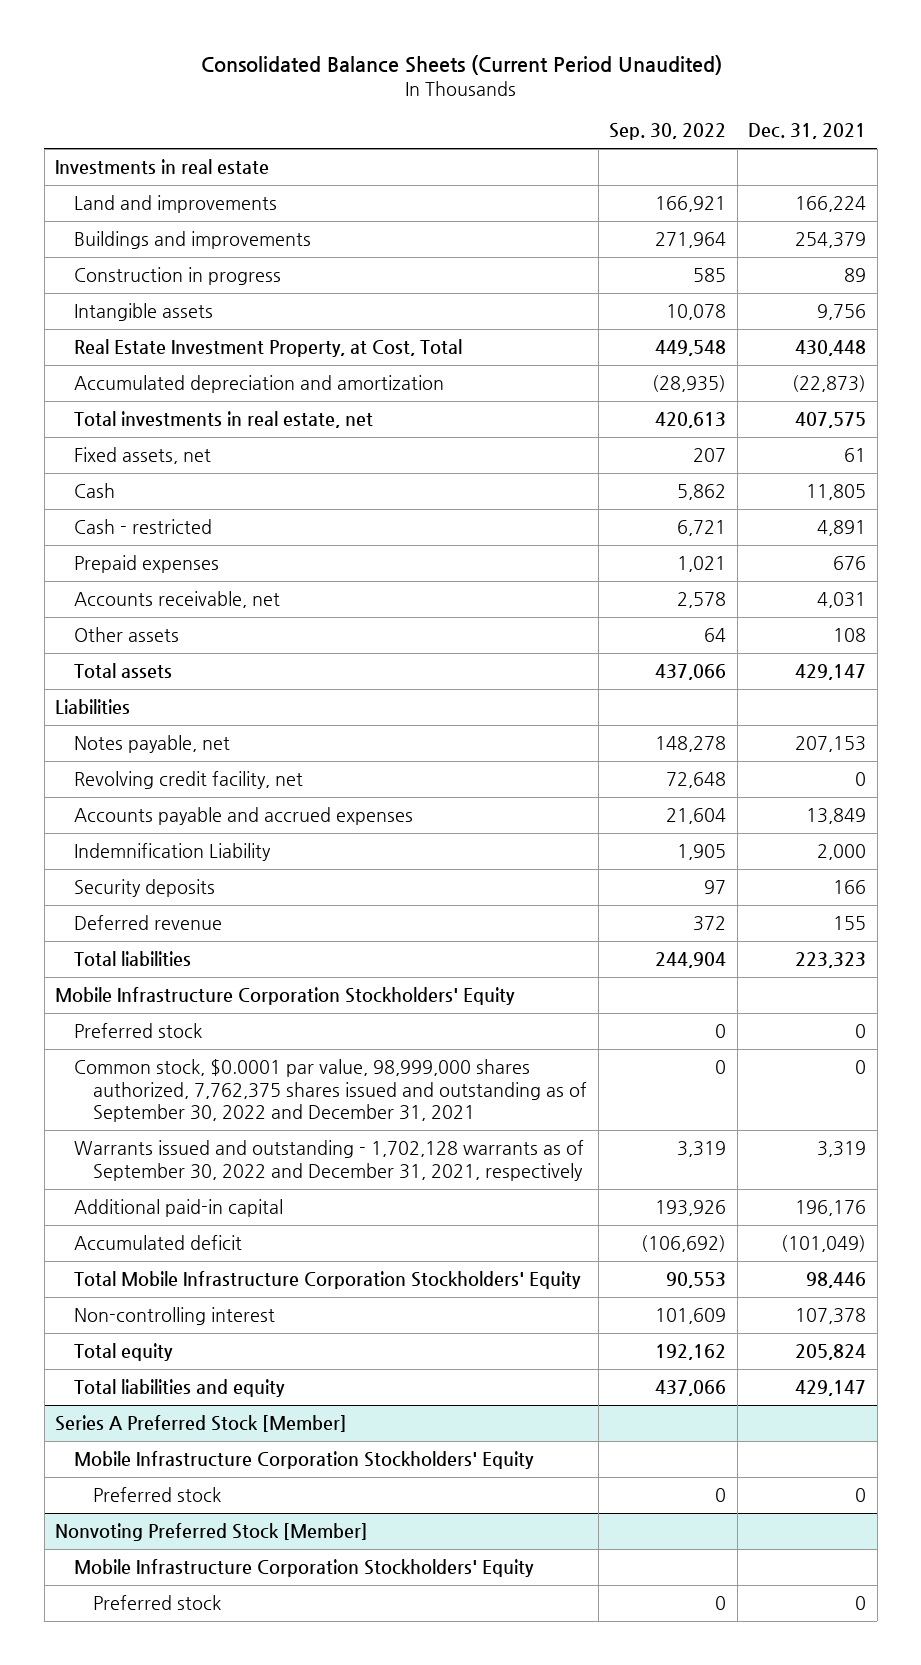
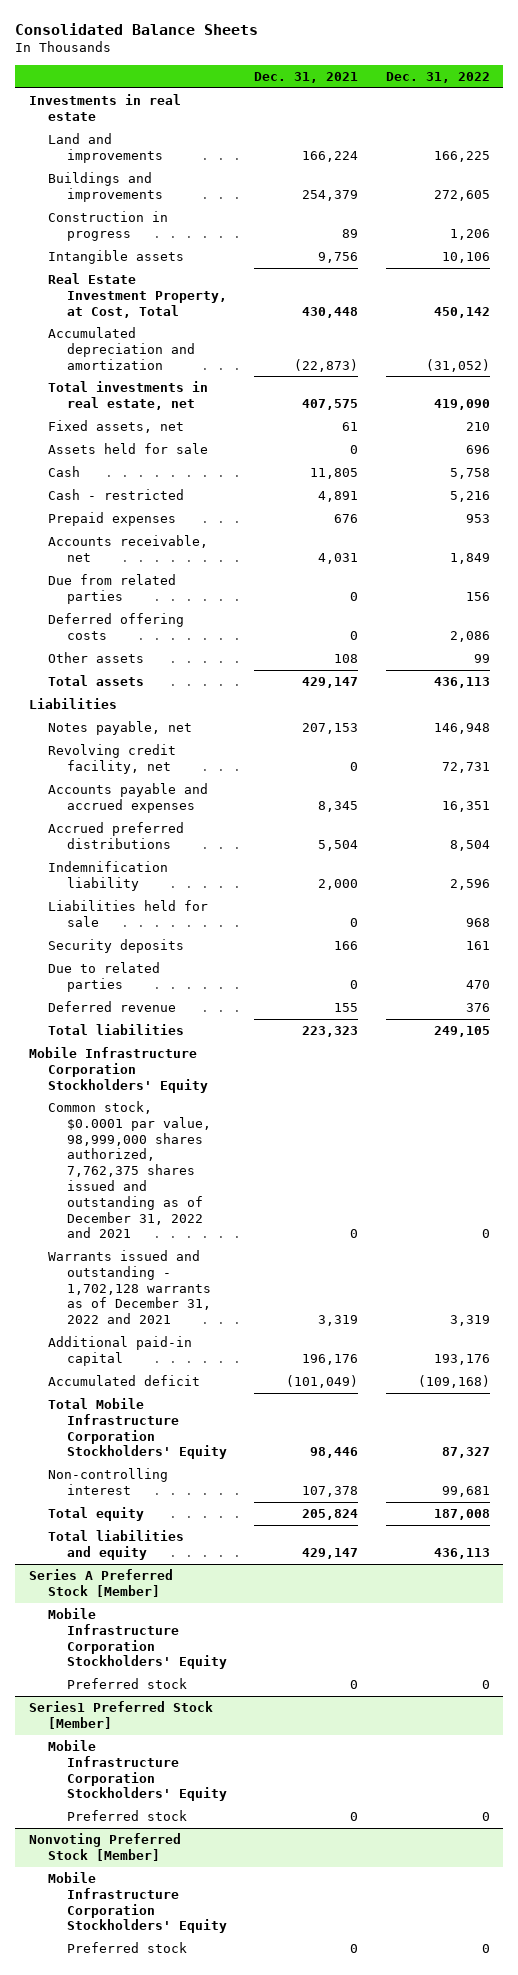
[200,55,722,76] Consolidated Balance Sheets (Current Period Unaudited) -> [15,22,259,35] Consolidated Balance Sheets
[609,123,727,141] Sep. 30, 2022 -> none
none -> [385,72,490,84] Dec. 31, 2022
none -> [47,443,208,455] Assets held for sale
none -> [47,574,176,604] Due from related parties
none -> [47,613,184,640] Deferred offering costs
[806,808,867,825] 13,849 -> [318,800,359,812] 8,345
none -> [47,822,184,849] Accrued preferred distributions
[74,843,272,862] Indemnification Liability -> [47,861,168,891] Indemnification liability
none -> [47,900,208,927] Liabilities held for sale
none -> [47,962,160,992] Due to related parties
[74,1023,203,1039] Preferred stock -> none
[74,1059,588,1123] Common stock, $0.0001 par value, 98,999,000 shares authorized, 7,762,375 shares issued and outstanding as of September 30, 2022 and December 31, 2021 -> [47,1101,212,1239] Common stock, $0.0001 par value, 98,999,000 shares authorized, 7,762,375 shares issued and outstanding as of December 31, 2022 and 2021
[74,1140,585,1181] Warrants issued and outstanding - 1,702,128 warrants as of September 30, 2022 and December 31, 2021, respectively -> [47,1250,212,1325] Warrants issued and outstanding - 1,702,128 warrants as of December 31, 2022 and 2021
none -> [28,1701,213,1729] Series1 Preferred Stock [Member]
none -> [47,1740,228,1802] Mobile Infrastructure Corporation Stockholders' Equity
none -> [67,1810,188,1822] Preferred stock

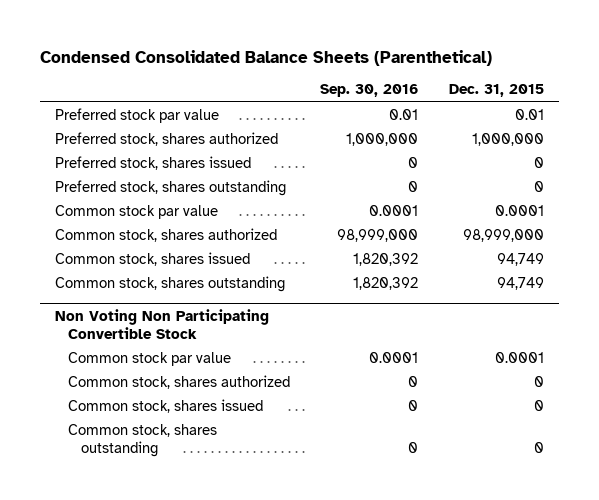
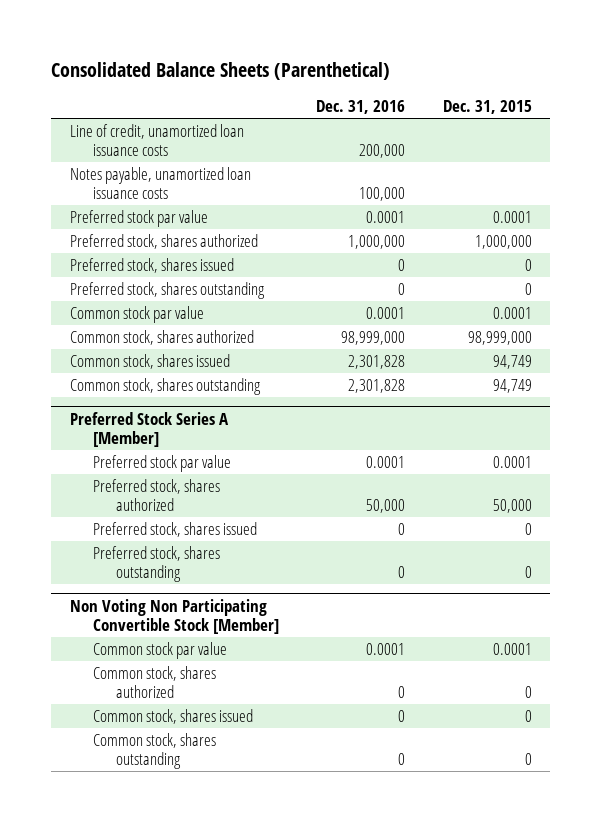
[39,49,492,66] Condensed Consolidated Balance Sheets (Parenthetical) -> [51,62,391,81] Consolidated Balance Sheets (Parenthetical)
[320,84,419,98] Sep. 30, 2016 -> none
none -> [316,100,406,115] Dec. 31, 2016
none -> [69,123,244,157] Line of credit, unamortized loan issuance costs
none -> [69,166,251,200] Notes payable, unamortized loan issuance costs
[514,109,544,121] 0.01 -> [492,210,532,223] 0.0001
none -> [69,411,229,448] Preferred Stock Series A [Member]
none -> [93,454,232,472] Preferred stock par value
none -> [93,478,221,512] Preferred stock, shares authorized
none -> [93,521,258,537] Preferred stock, shares issued
none -> [93,545,221,583] Preferred stock, shares outstanding
[55,308,270,339] Non Voting Non Participating Convertible Stock -> [69,598,280,635] Non Voting Non Participating Convertible Stock [Member]

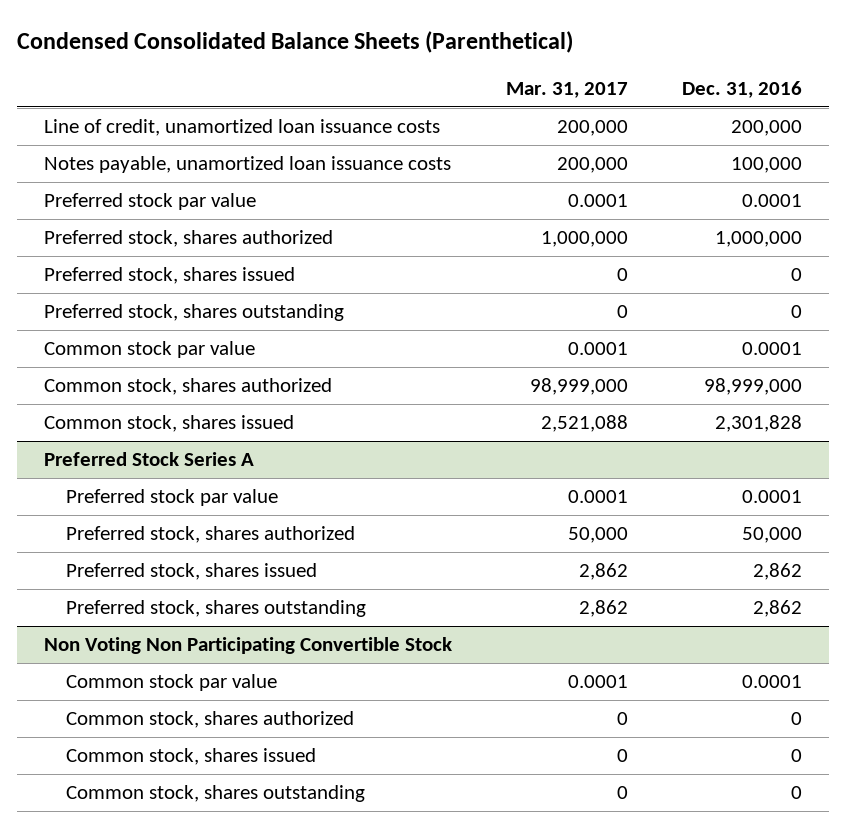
[51,62,391,81] Consolidated Balance Sheets (Parenthetical) -> [17,31,574,54] Condensed Consolidated Balance Sheets (Parenthetical)
[442,100,532,115] Dec. 31, 2015 -> none
none -> [506,81,629,98] Mar. 31, 2017
[69,377,261,395] Common stock, shares outstanding -> none
[69,411,229,448] Preferred Stock Series A [Member] -> [44,452,255,467] Preferred Stock Series A
[398,522,406,535] 0 -> [753,563,803,581] 2,862
[398,566,406,579] 0 -> [753,600,803,618] 2,862
[69,598,280,635] Non Voting Non Participating Convertible Stock [Member] -> [44,637,453,655] Non Voting Non Participating Convertible Stock

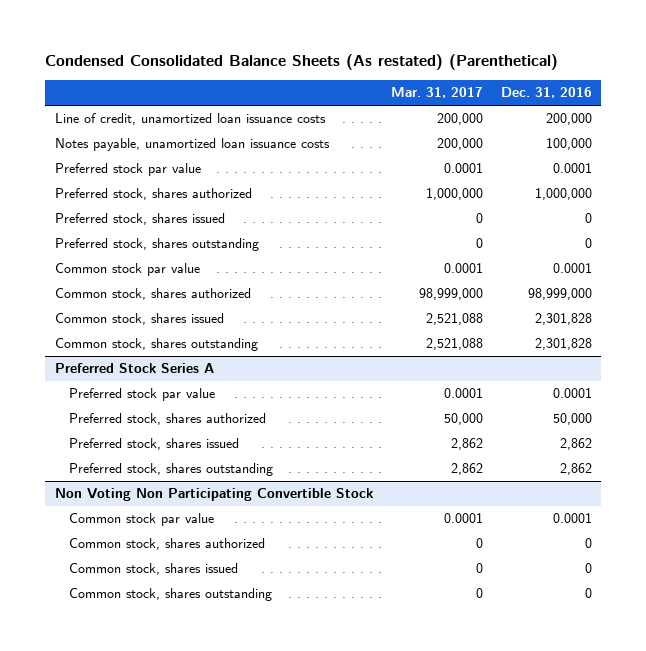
[17,31,574,54] Condensed Consolidated Balance Sheets (Parenthetical) -> [45,54,559,71] Condensed Consolidated Balance Sheets (As restated) (Parenthetical)
none -> [54,338,258,352] Common stock, shares outstanding

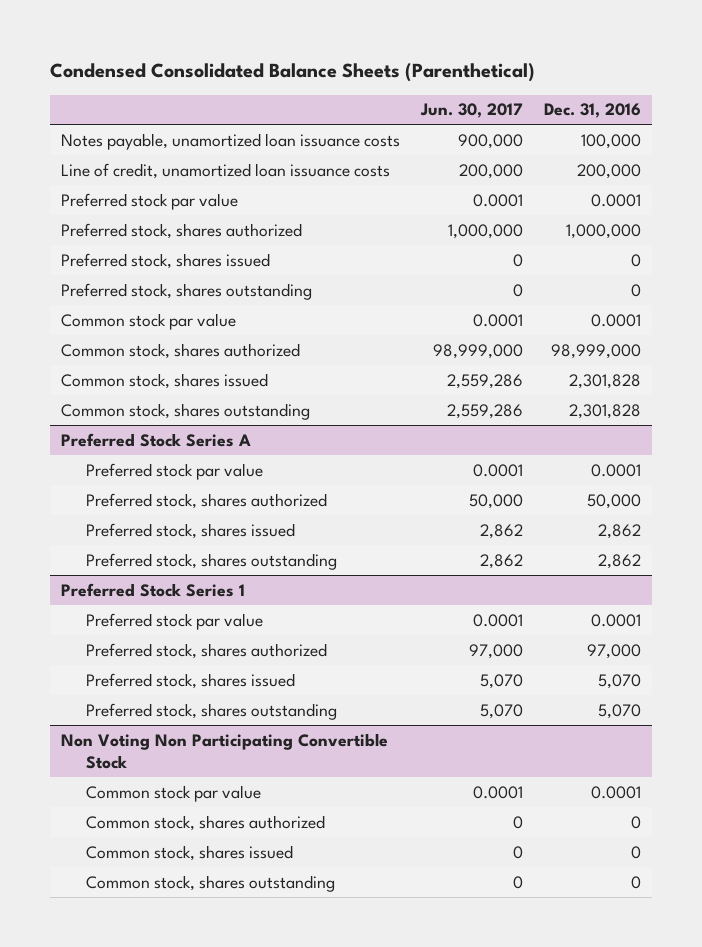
[45,54,559,71] Condensed Consolidated Balance Sheets (As restated) (Parenthetical) -> [50,63,536,83] Condensed Consolidated Balance Sheets (Parenthetical)
[390,86,483,98] Mar. 31, 2017 -> none
none -> [420,103,524,119] Jun. 30, 2017
[54,113,326,126] Line of credit, unamortized loan issuance costs -> [60,162,390,179] Line of credit, unamortized loan issuance costs
none -> [60,582,245,597] Preferred Stock Series 1
none -> [86,612,264,630] Preferred stock par value
none -> [86,642,328,659] Preferred stock, shares authorized
none -> [86,672,296,689] Preferred stock, shares issued
none -> [86,702,338,720] Preferred stock, shares outstanding

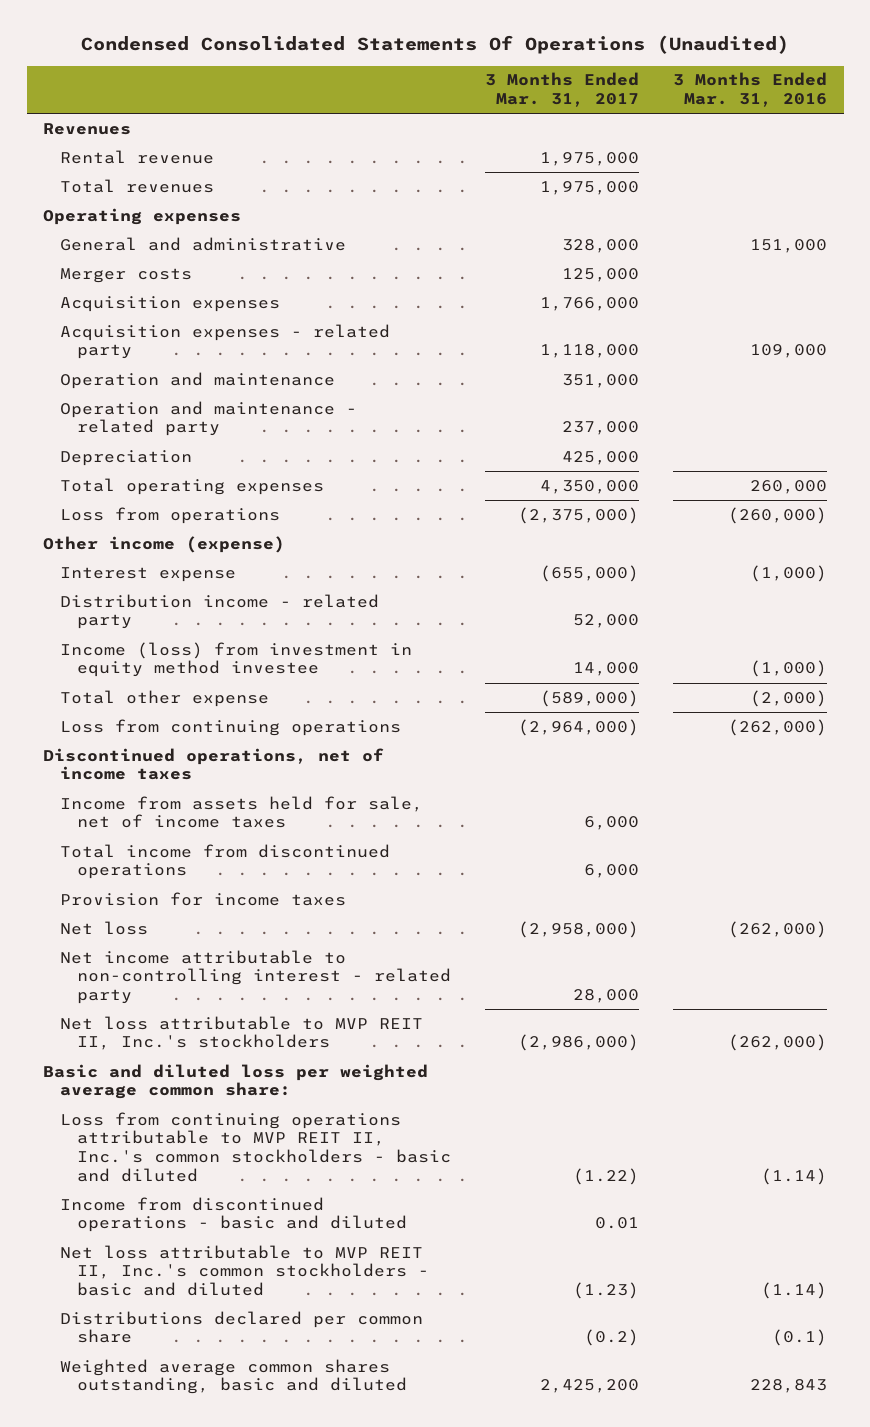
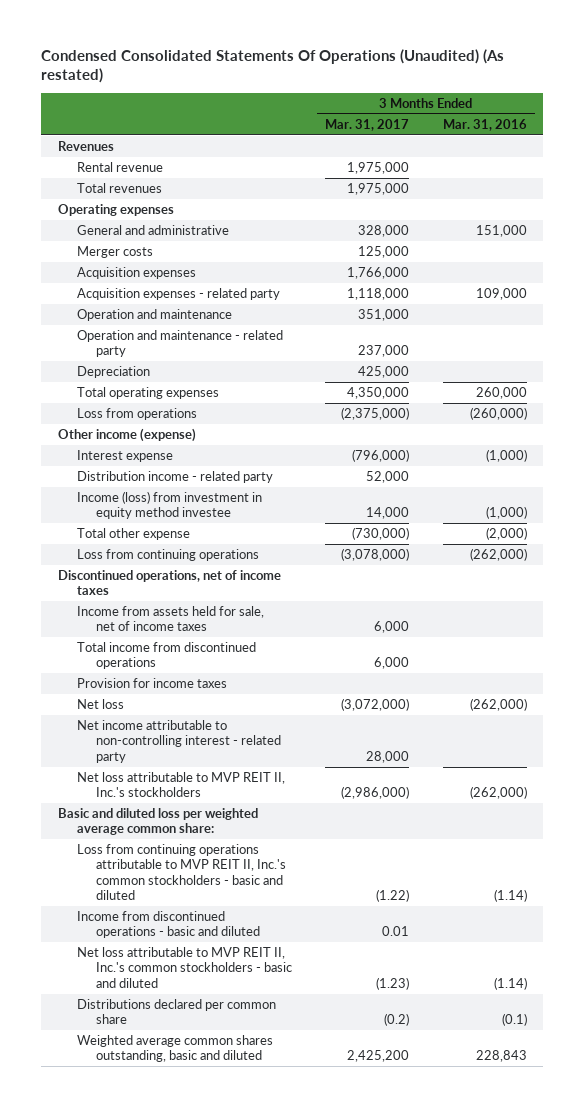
[81,35,790,55] Condensed Consolidated Statements Of Operations (Unaudited) -> [41,48,505,84] Condensed Consolidated Statements Of Operations (Unaudited) (As restated)
[539,564,639,582] (655,000) -> [352,449,410,463] (796,000)
[539,689,639,707] (589,000) -> [352,527,410,541] (730,000)
[517,718,639,736] (2,964,000) -> [341,548,410,562] (3,078,000)
[517,920,639,938] (2,958,000) -> [341,698,410,712] (3,072,000)

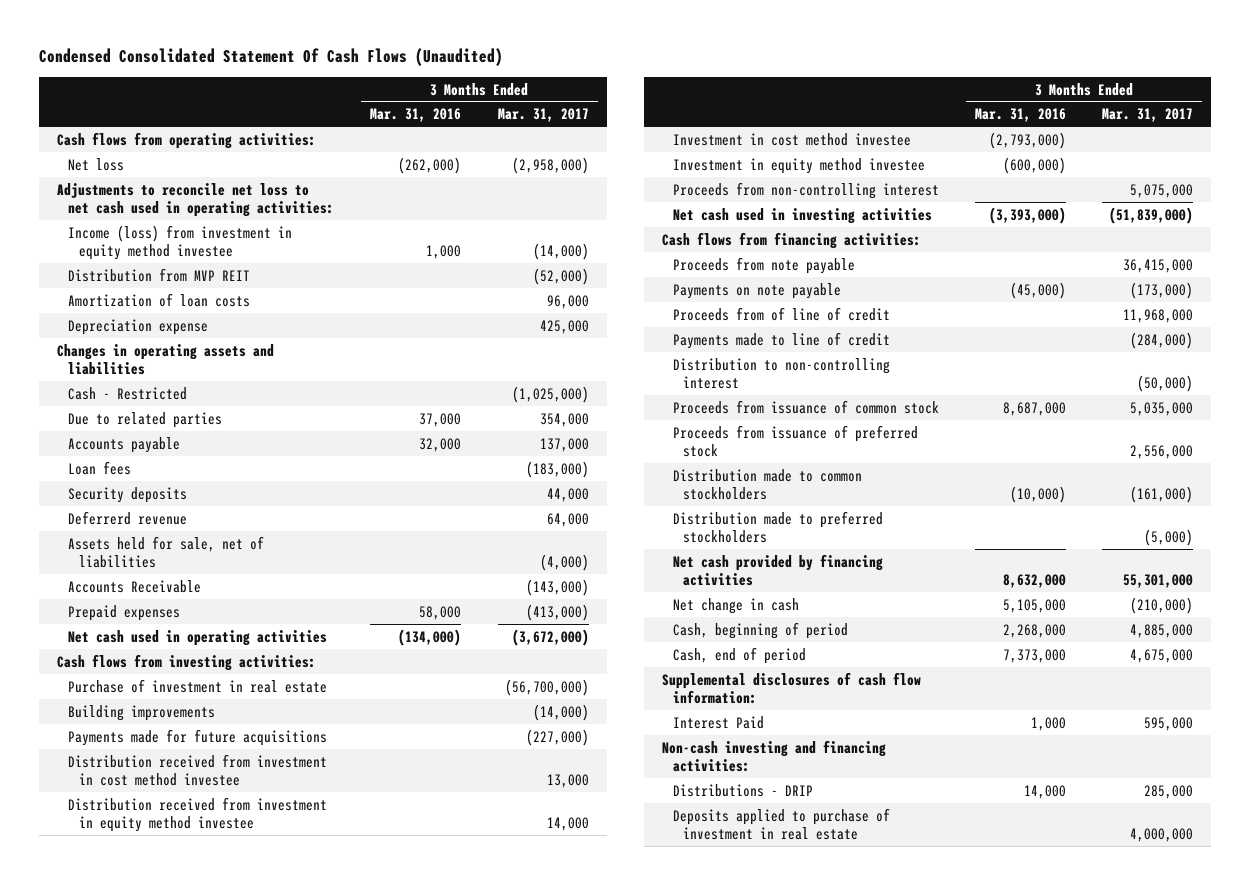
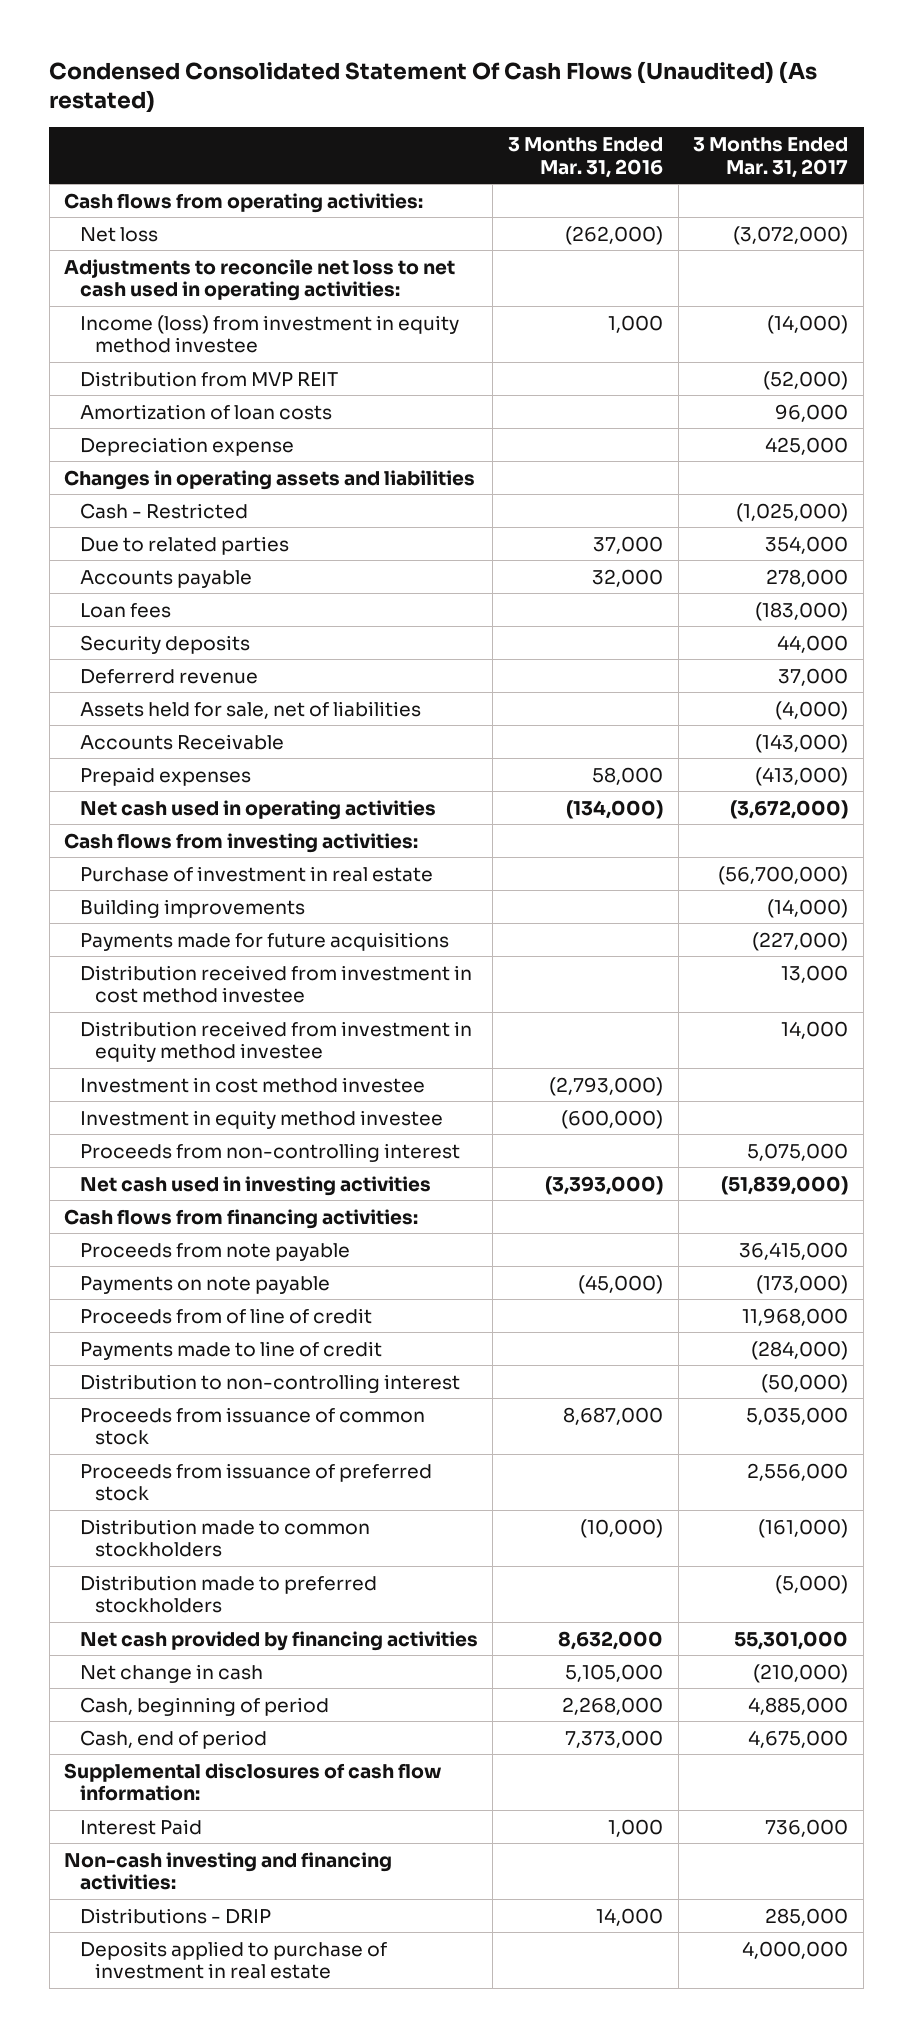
[39,48,504,67] Condensed Consolidated Statement Of Cash Flows (Unaudited) -> [49,60,818,114] Condensed Consolidated Statement Of Cash Flows (Unaudited) (As restated)
[511,156,589,174] (2,958,000) -> [733,225,849,245] (3,072,000)
[539,437,589,452] 137,000 -> [766,568,849,587] 278,000
[546,512,589,527] 64,000 -> [778,667,849,686] 37,000
[1143,716,1193,731] 595,000 -> [765,1818,849,1837] 736,000

